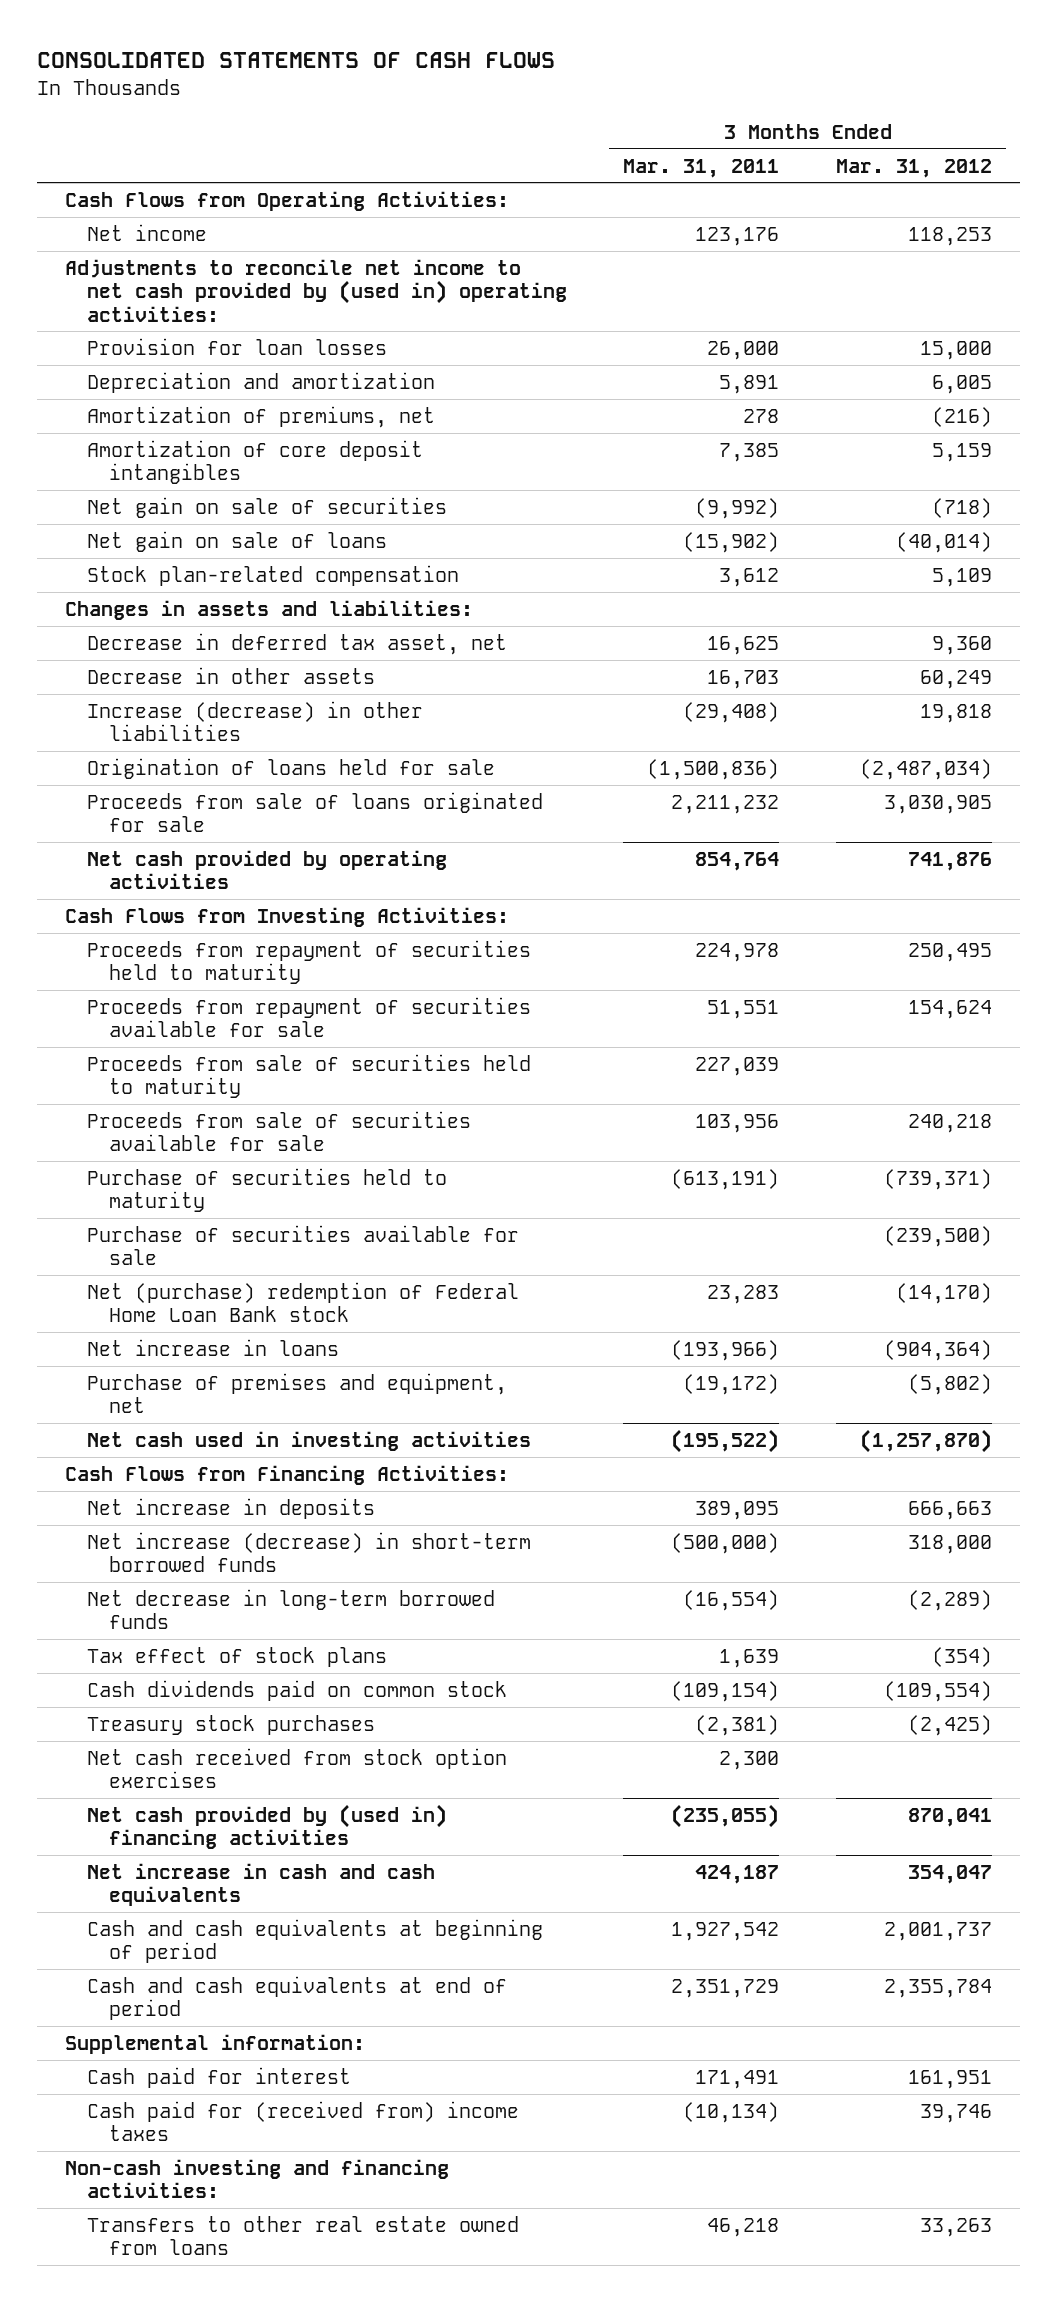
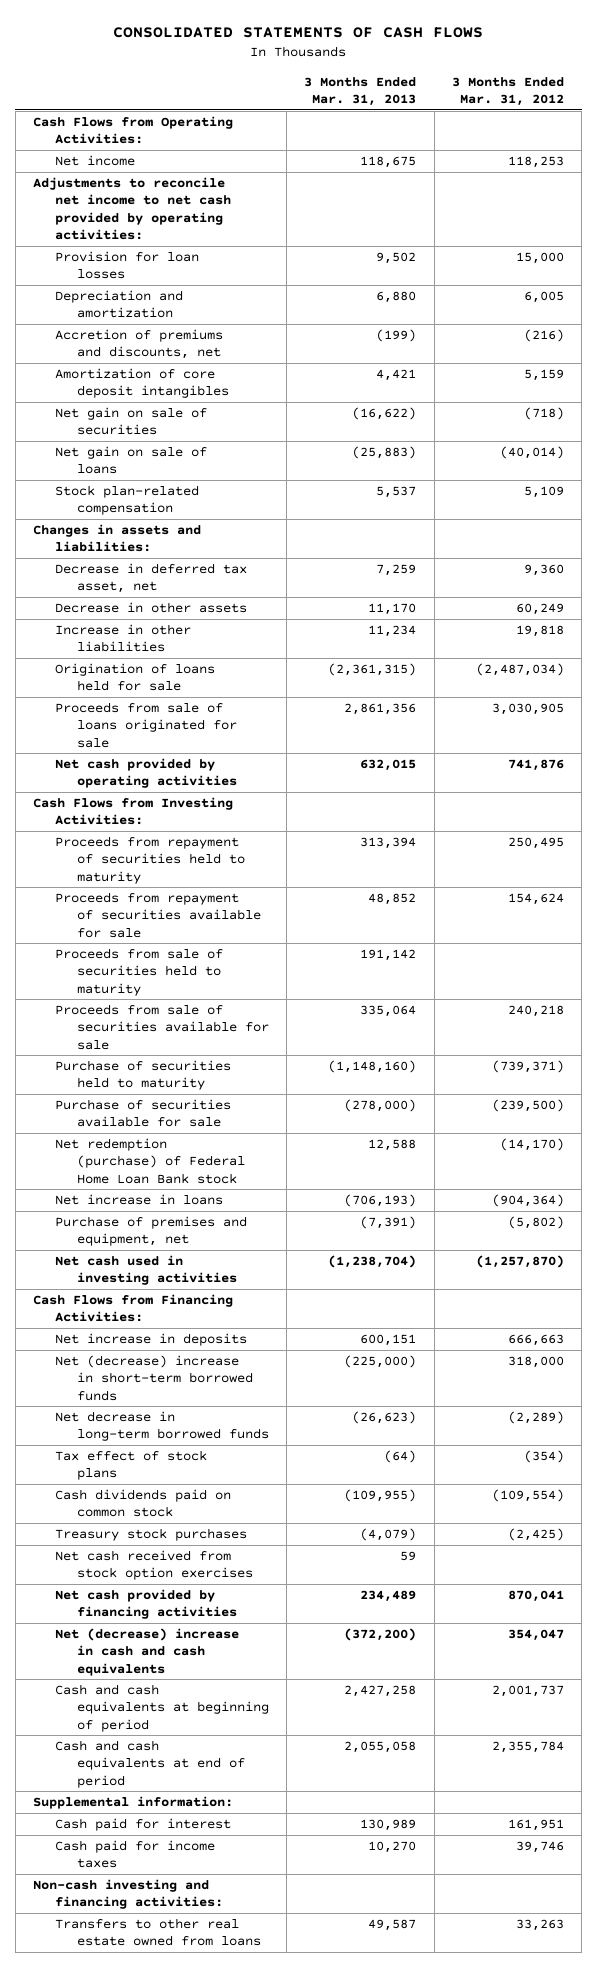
[623,158,780,178] Mar. 31, 2011 -> none
none -> [304,76,417,106] 3 Months Ended Mar. 31, 2013
[65,258,567,322] Adjustments to reconcile net income to net cash provided by (used in) operating activities: -> [32,176,231,241] Adjustments to reconcile net income to net cash provided by operating activities:
[86,405,435,428] Amortization of premiums, net -> [54,328,223,360] Accretion of premiums and discounts, net
[86,700,423,742] Increase (decrease) in other liabilities -> [54,623,191,653] Increase in other liabilities
[86,1281,519,1323] Net (purchase) redemption of Federal Home Loan Bank stock -> [54,1137,245,1184] Net redemption (purchase) of Federal Home Loan Bank stock
[86,1531,531,1573] Net increase (decrease) in short-term borrowed funds -> [54,1354,253,1401] Net (decrease) increase in short-term borrowed funds
[86,1803,447,1850] Net cash provided by (used in) financing activities -> [54,1588,237,1620] Net cash provided by financing activities
[86,1862,435,1907] Net increase in cash and cash equivalents -> [54,1627,239,1676] Net (decrease) increase in cash and cash equivalents
[86,2100,519,2142] Cash paid for (received from) income taxes -> [54,1839,215,1869] Cash paid for income taxes

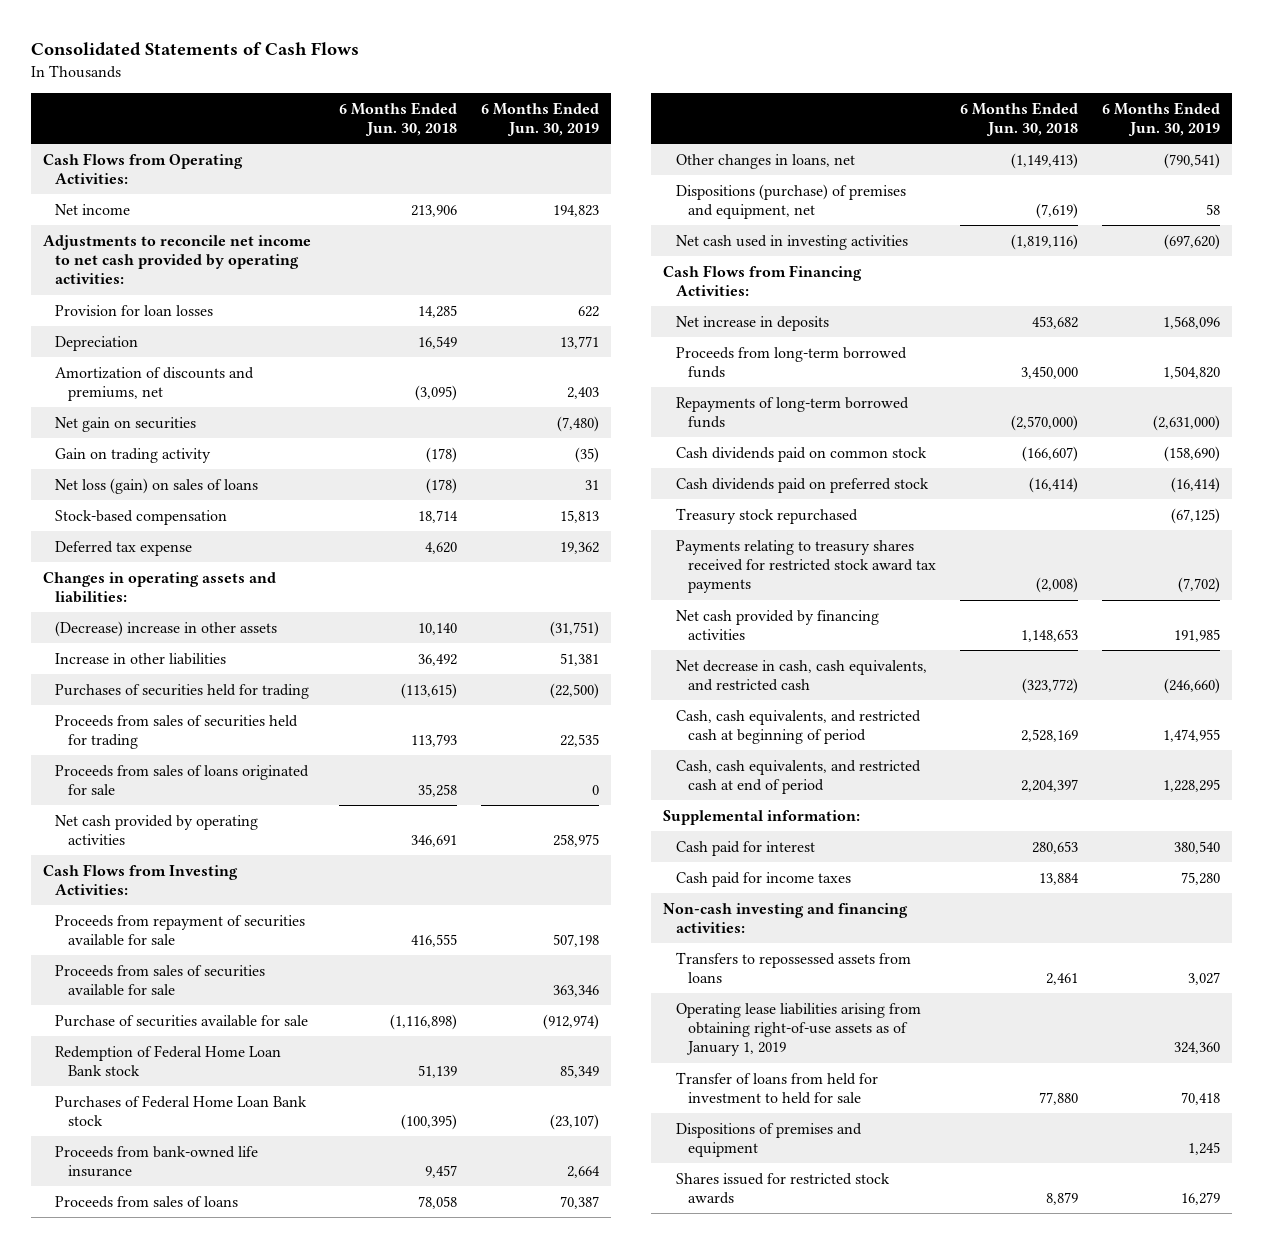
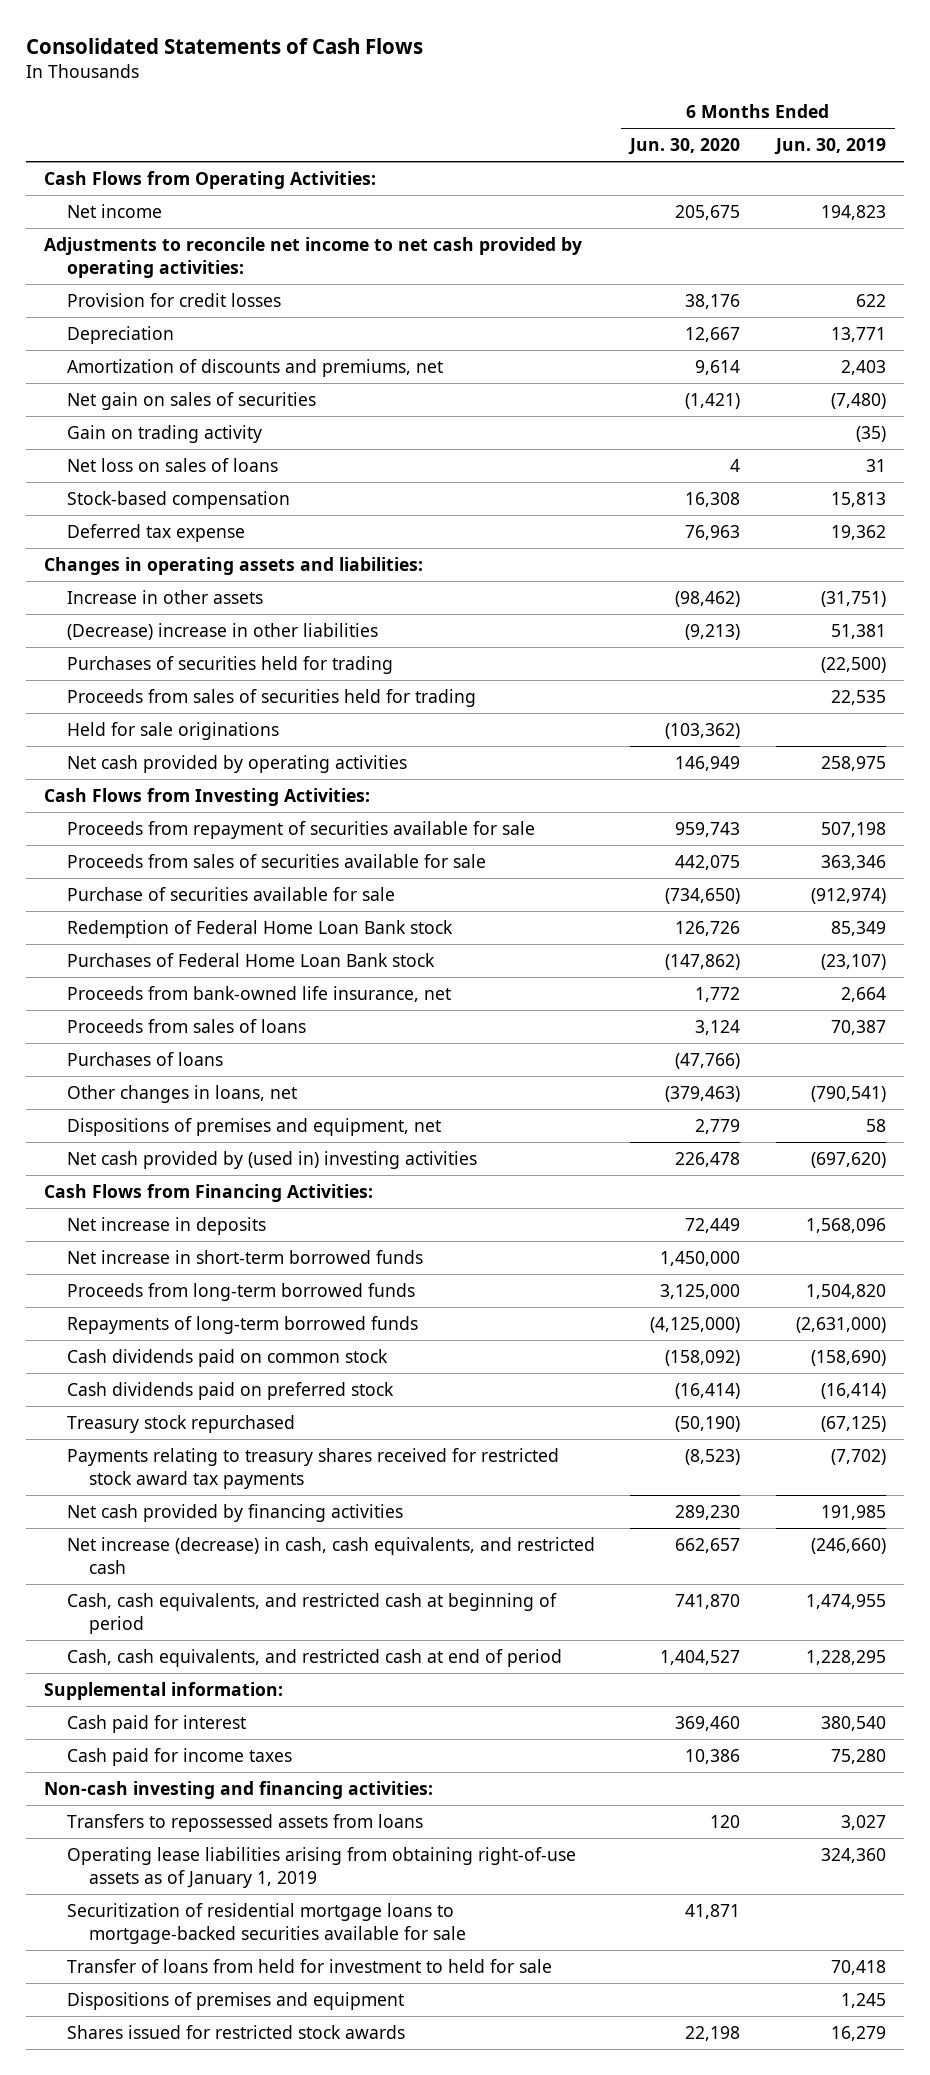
[339,101,458,136] 6 Months Ended Jun. 30, 2018 -> none
none -> [628,138,741,156] Jun. 30, 2020
[55,304,214,316] Provision for loan losses -> [66,292,281,307] Provision for credit losses
[55,416,197,432] Net gain on securities -> [66,391,316,410] Net gain on sales of securities
[55,477,259,494] Net loss (gain) on sales of loans -> [66,457,278,472] Net loss on sales of loans
[55,620,278,637] (Decrease) increase in other assets -> [66,589,263,604] Increase in other assets
[55,652,227,665] Increase in other liabilities -> [66,622,378,640] (Decrease) increase in other liabilities
[55,764,310,795] Proceeds from sales of loans originated for sale -> none
none -> [66,721,279,740] Held for sale originations
[55,1145,259,1177] Proceeds from bank-owned life insurance -> [66,985,451,1002] Proceeds from bank-owned life insurance, net
none -> [66,1051,223,1066] Purchases of loans
[675,183,906,219] Dispositions (purchase) of premises and equipment, net -> [66,1117,441,1136] Dispositions of premises and equipment, net
[675,234,908,250] Net cash used in investing activities -> [66,1150,477,1169] Net cash provided by (used in) investing activities
none -> [66,1249,423,1264] Net increase in short-term borrowed funds
[675,659,927,691] Net decrease in cash, cash equivalents, and restricted cash -> [66,1536,595,1574] Net increase (decrease) in cash, cash equivalents, and restricted cash
none -> [66,1902,466,1944] Securitization of residential mortgage loans to mortgage-backed securities available for sale

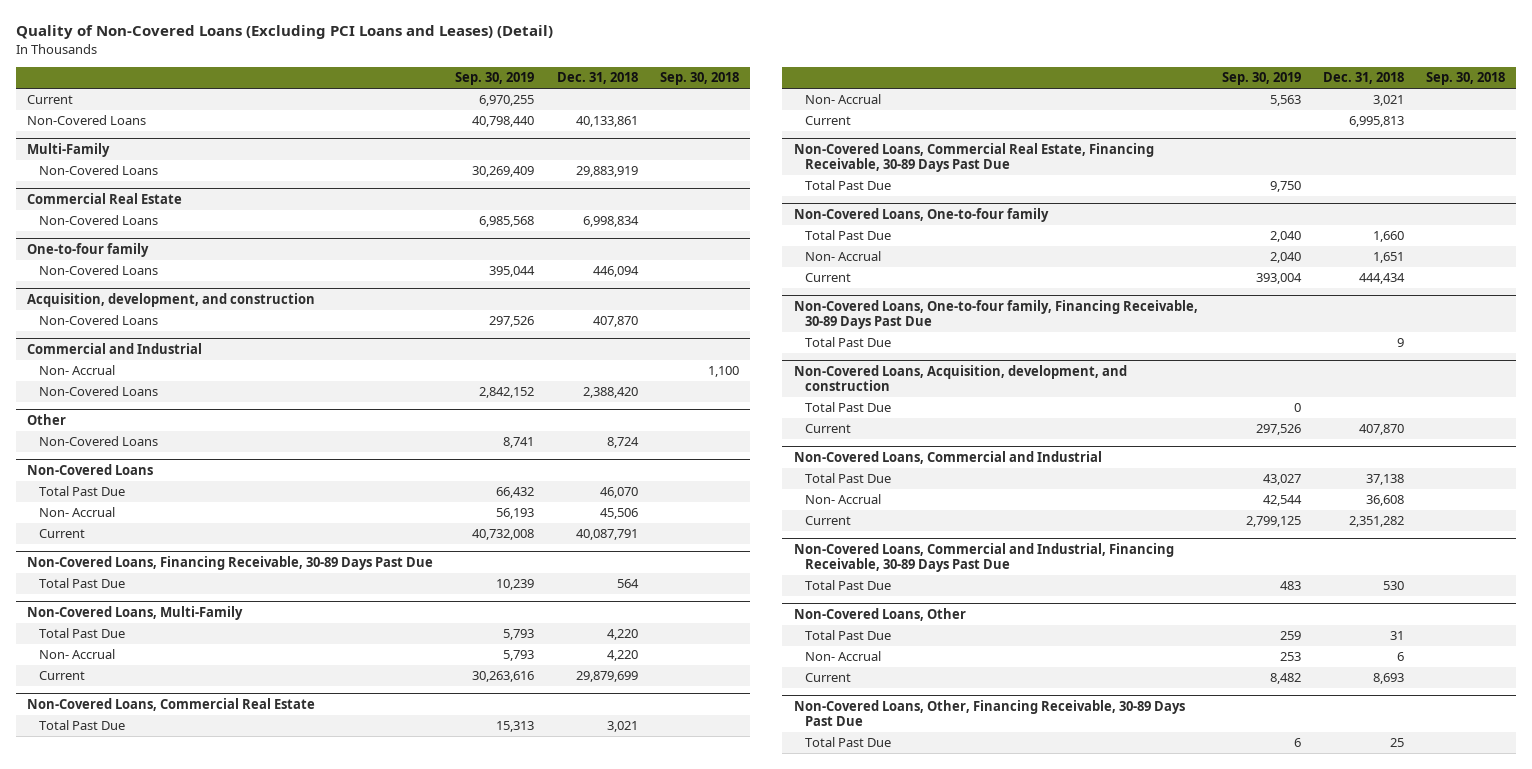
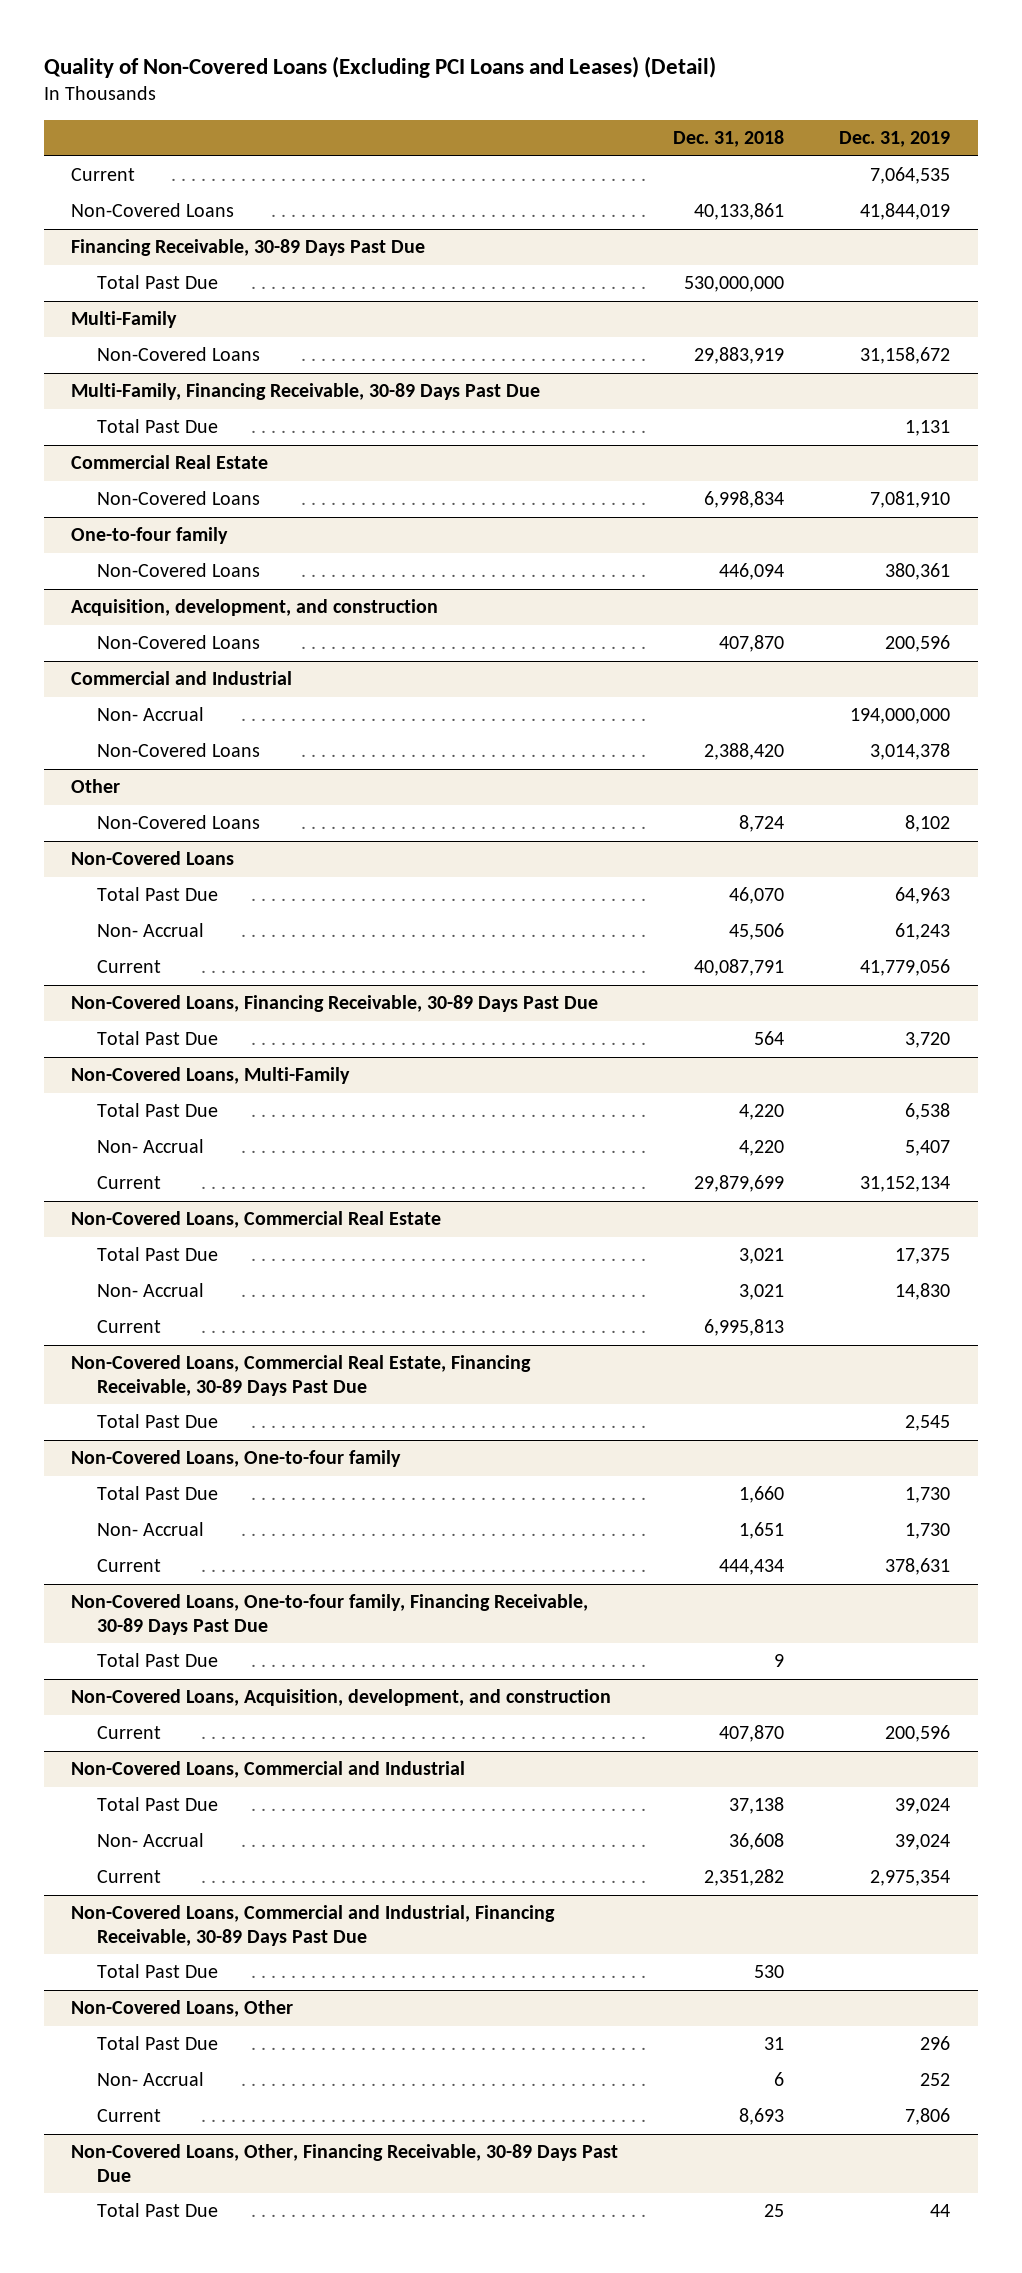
[455,72,535,86] Sep. 30, 2019 -> none
[659,72,739,86] Sep. 30, 2018 -> none
none -> [839,131,951,148] Dec. 31, 2019
none -> [71,239,426,257] Financing Receivable, 30-89 Days Past Due
none -> [96,275,218,290] Total Past Due
none -> [71,383,541,401] Multi-Family, Financing Receivable, 30-89 Days Past Due
none -> [96,419,218,434] Total Past Due
[805,402,892,413] Total Past Due -> none

